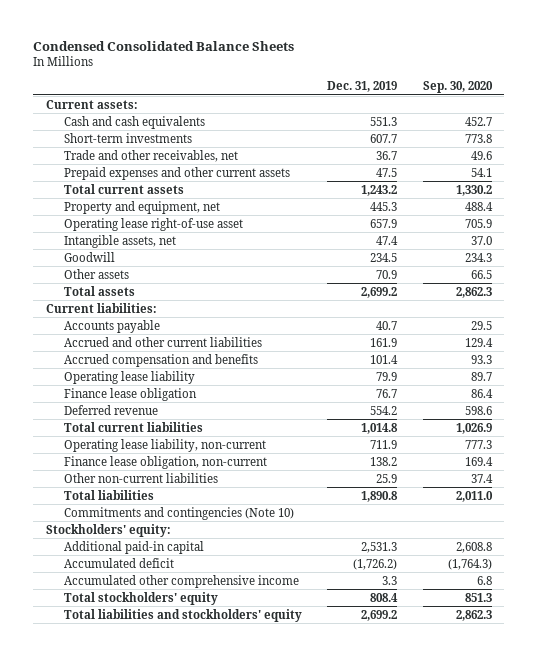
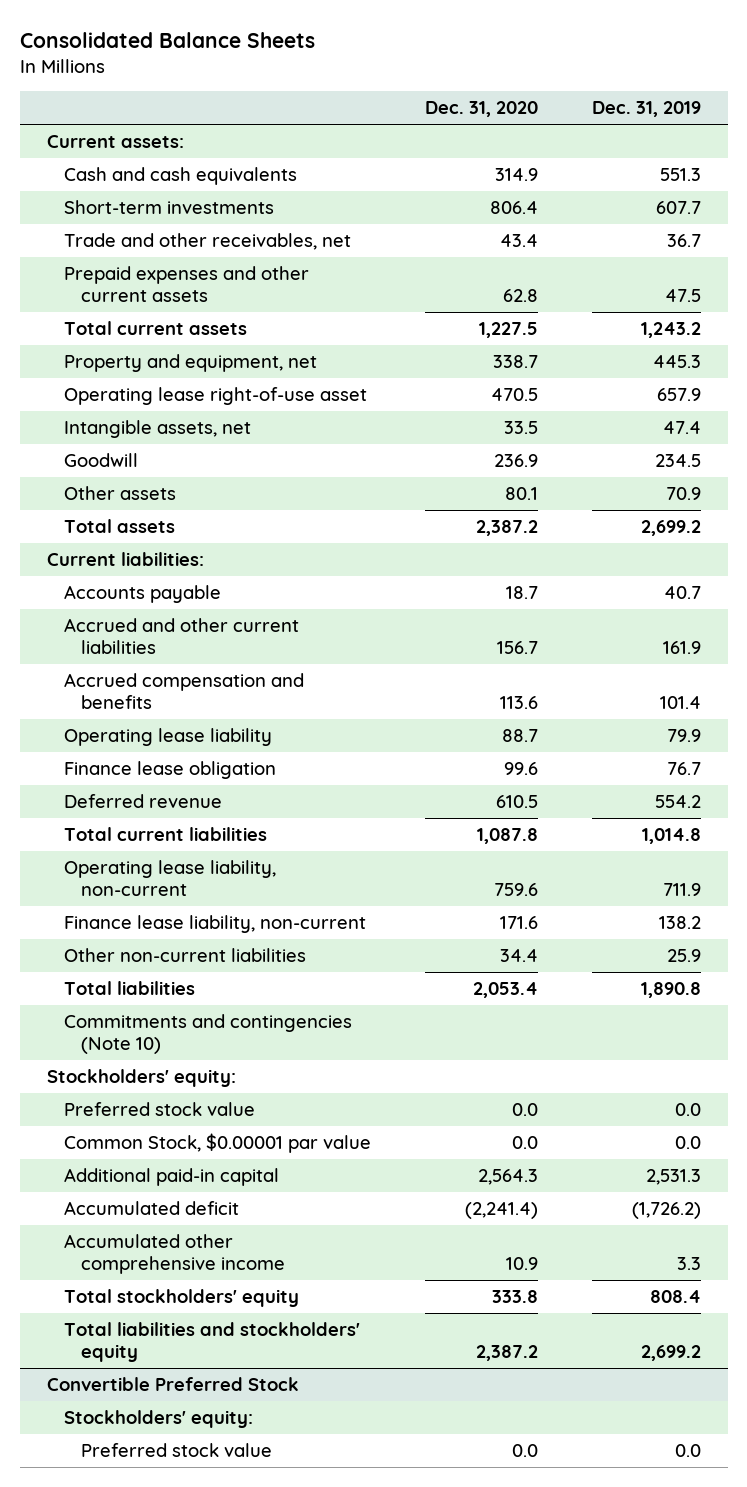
[32,40,294,51] Condensed Consolidated Balance Sheets -> [19,32,315,49] Consolidated Balance Sheets
[422,81,493,94] Sep. 30, 2020 -> none
none -> [424,101,538,118] Dec. 31, 2020
[63,455,267,469] Finance lease obligation, non-current -> [63,914,366,933] Finance lease liability, non-current
none -> [63,1101,255,1116] Preferred stock value
none -> [63,1132,371,1153] Common Stock, $0.00001 par value
none -> [46,1376,299,1391] Convertible Preferred Stock
none -> [63,1409,253,1428] Stockholders' equity:
none -> [81,1442,273,1457] Preferred stock value

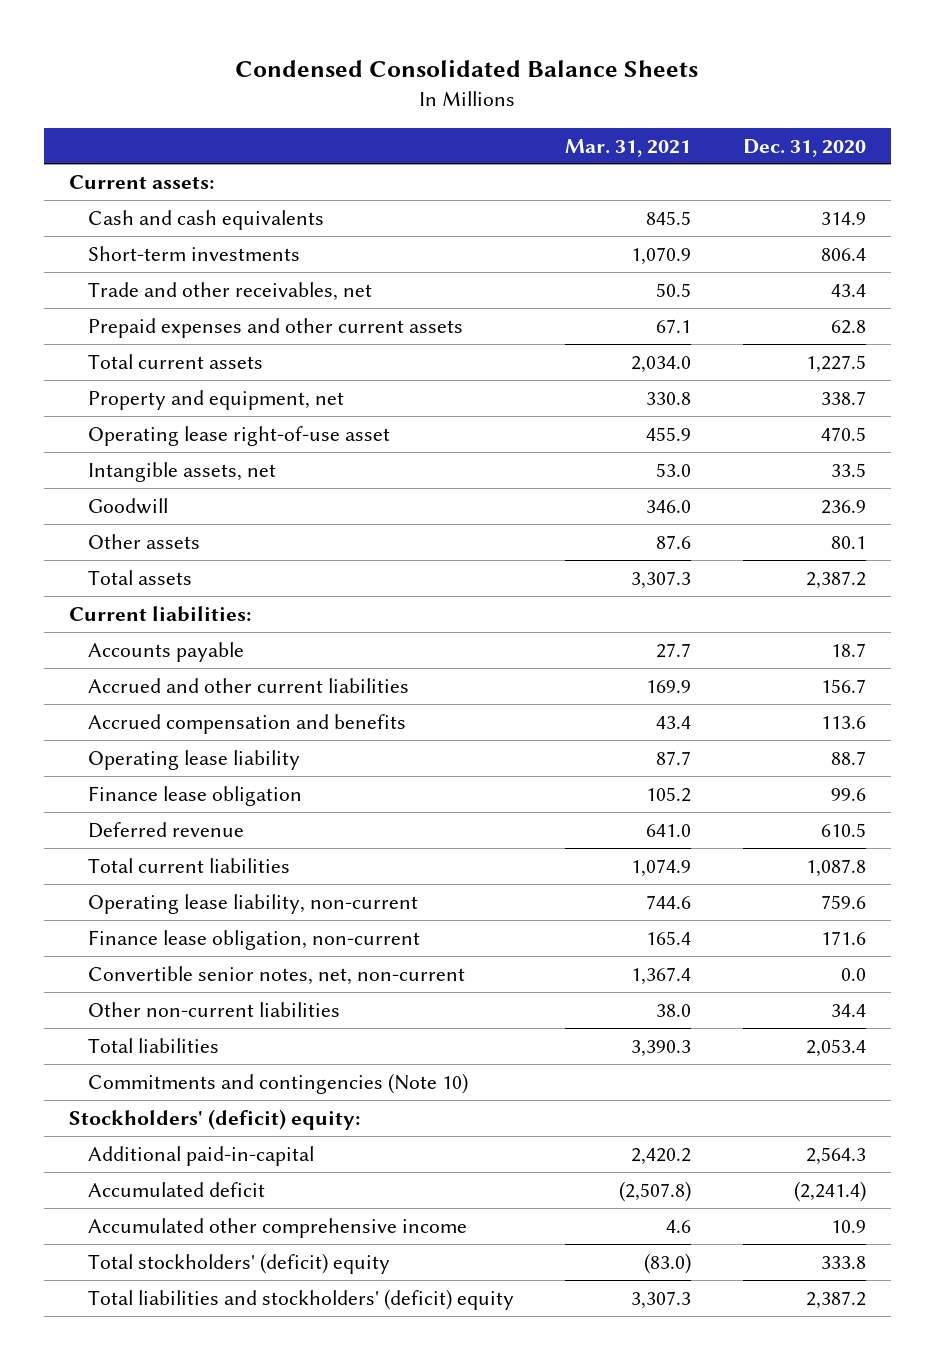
[19,32,315,49] Consolidated Balance Sheets -> [235,60,699,78] Condensed Consolidated Balance Sheets
[591,101,701,118] Dec. 31, 2019 -> none
none -> [565,138,692,157] Mar. 31, 2021
[63,914,366,933] Finance lease liability, non-current -> [87,929,420,950] Finance lease obligation, non-current
none -> [87,965,465,985] Convertible senior notes, net, non-current
[63,1101,255,1116] Preferred stock value -> none
[63,1132,371,1153] Common Stock, $0.00001 par value -> none
[46,1068,236,1087] Stockholders' equity: -> [69,1108,361,1130] Stockholders' (deficit) equity:
[63,1167,279,1186] Additional paid-in capital -> [87,1145,314,1166] Additional paid-in-capital
[46,1376,299,1391] Convertible Preferred Stock -> none
[63,1409,253,1428] Stockholders' equity: -> none
[81,1442,273,1457] Preferred stock value -> none
[63,1288,299,1307] Total stockholders' equity -> [87,1252,390,1274] Total stockholders' (deficit) equity
[63,1321,360,1362] Total liabilities and stockholders' equity -> [87,1288,514,1310] Total liabilities and stockholders' (deficit) equity

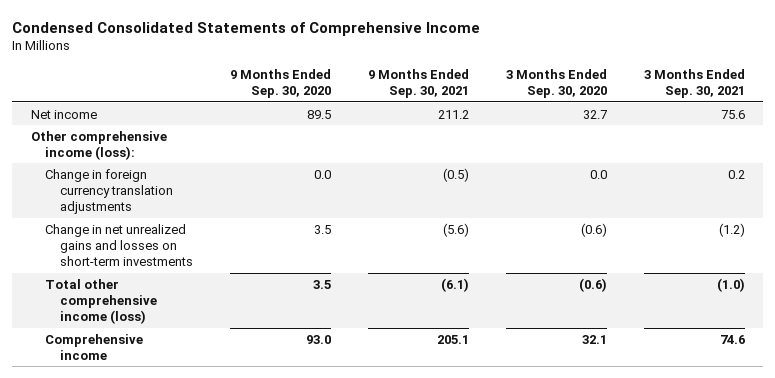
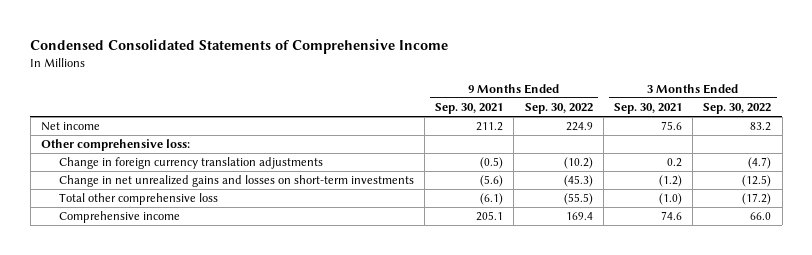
[229,69,331,99] 9 Months Ended Sep. 30, 2020 -> none
[505,69,607,99] 3 Months Ended Sep. 30, 2020 -> none
none -> [524,103,593,115] Sep. 30, 2022
none -> [703,103,772,115] Sep. 30, 2022
[30,130,167,161] Other comprehensive income (loss): -> [40,139,190,152] Other comprehensive loss:
[45,278,157,325] Total other comprehensive income (loss) -> [58,193,218,206] Total other comprehensive loss

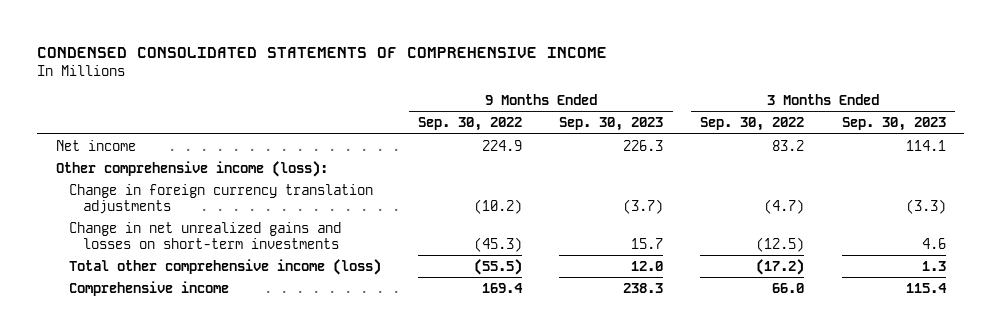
[30,38,449,54] Condensed Consolidated Statements of Comprehensive Income -> [36,47,607,59] CONDENSED CONSOLIDATED STATEMENTS OF COMPREHENSIVE INCOME
[435,103,504,115] Sep. 30, 2021 -> none
[614,103,683,115] Sep. 30, 2021 -> none
none -> [559,117,664,132] Sep. 30, 2023
none -> [841,117,946,132] Sep. 30, 2023
[40,139,190,152] Other comprehensive loss: -> [55,160,328,177] Other comprehensive income (loss):
[58,193,218,206] Total other comprehensive loss -> [69,258,382,275] Total other comprehensive income (loss)

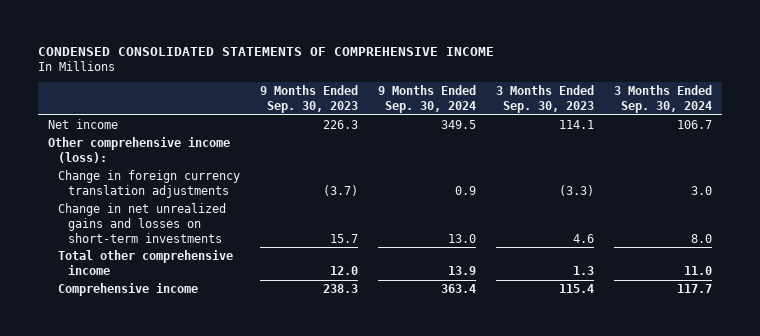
[418,117,523,132] Sep. 30, 2022 -> none
[700,117,805,132] Sep. 30, 2022 -> none
none -> [378,85,477,114] 9 Months Ended Sep. 30, 2024
none -> [614,85,713,114] 3 Months Ended Sep. 30, 2024
[69,258,382,275] Total other comprehensive income (loss) -> [58,250,234,275] Total other comprehensive income

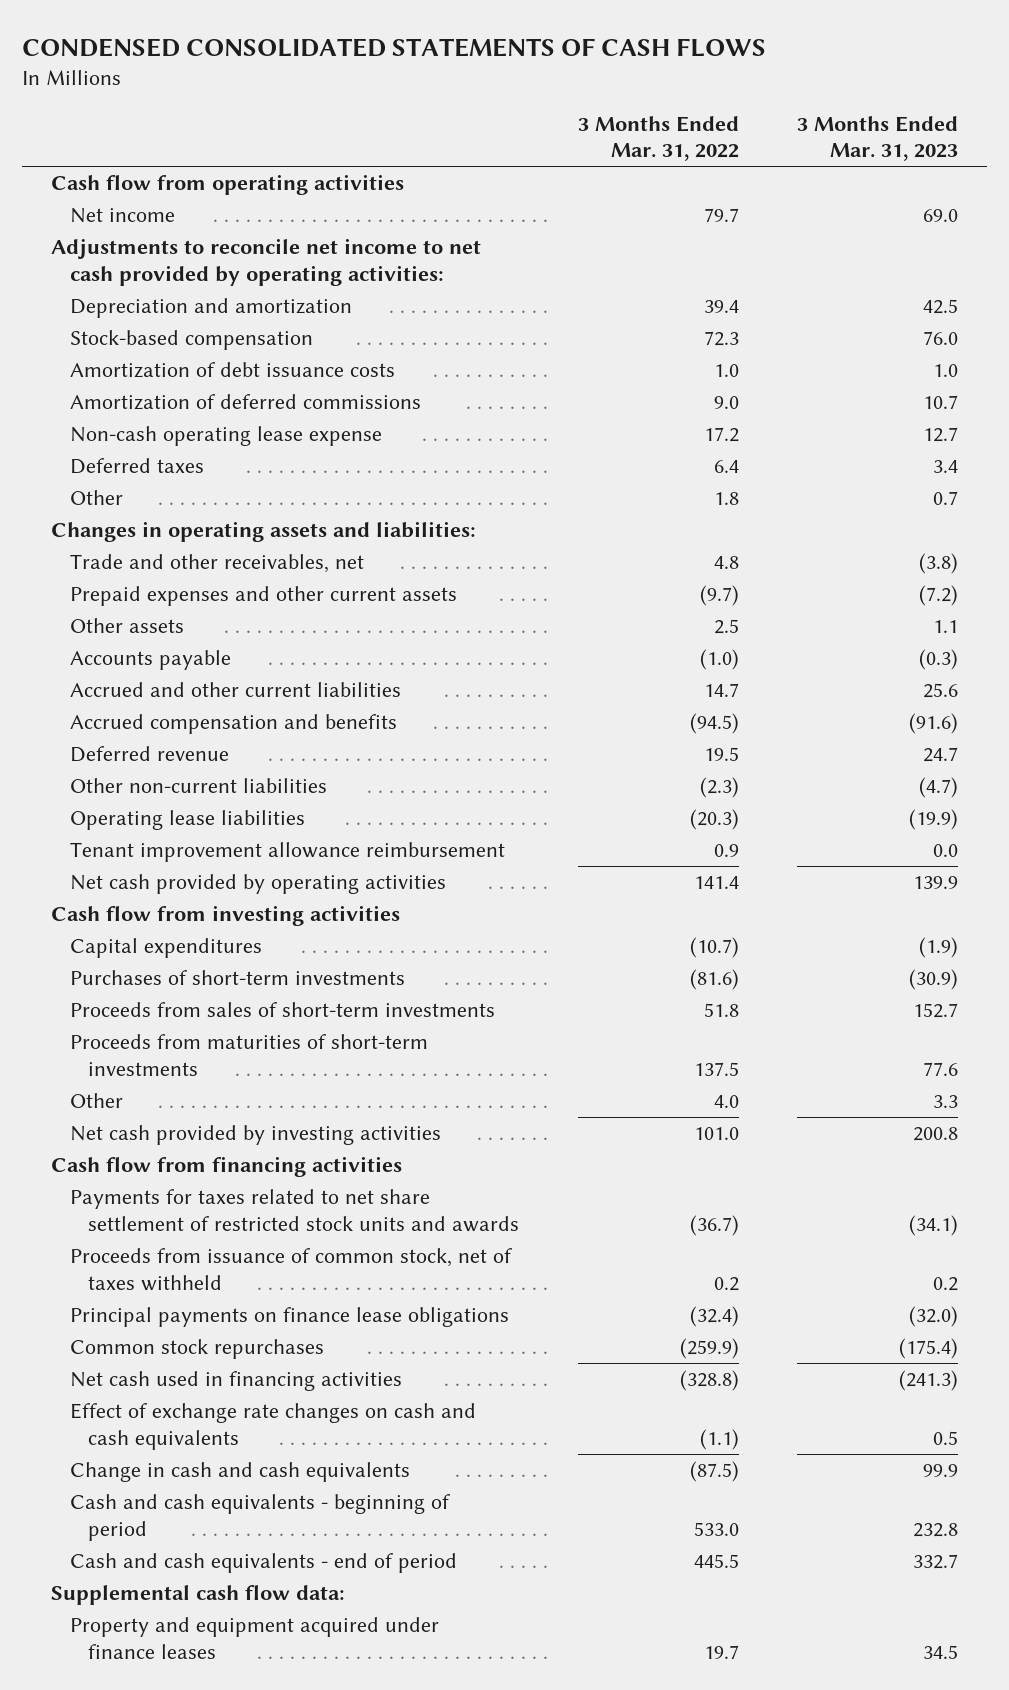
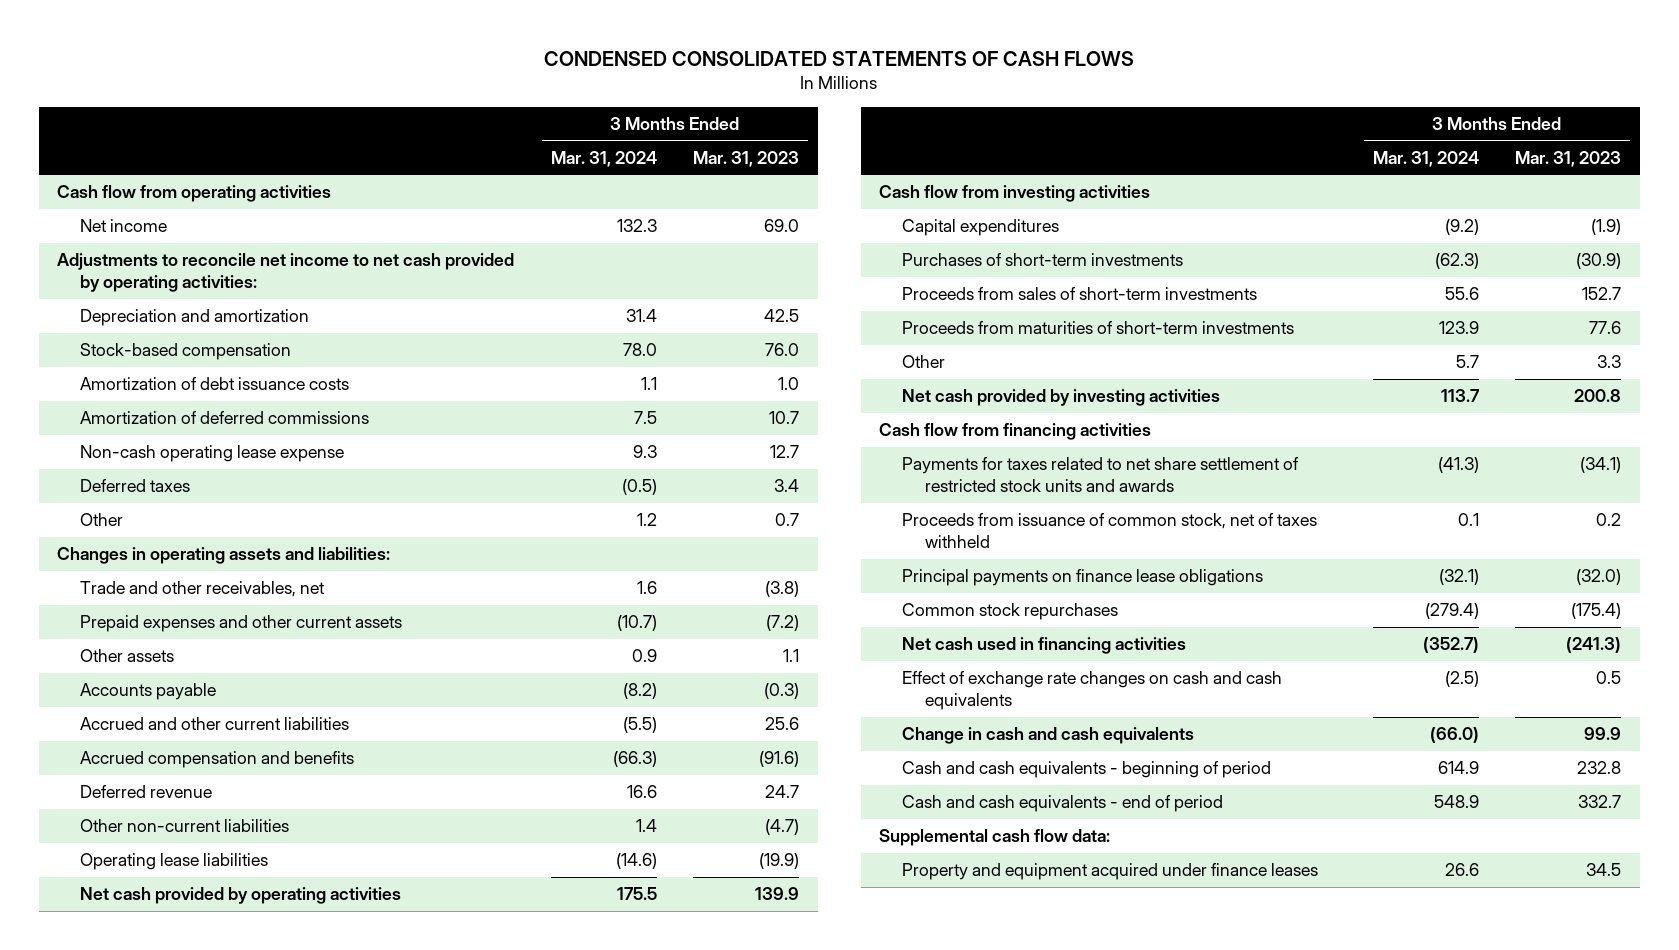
[577,115,739,162] 3 Months Ended Mar. 31, 2022 -> none
none -> [550,150,657,167] Mar. 31, 2024
[69,842,505,863] Tenant improvement allowance reimbursement -> none

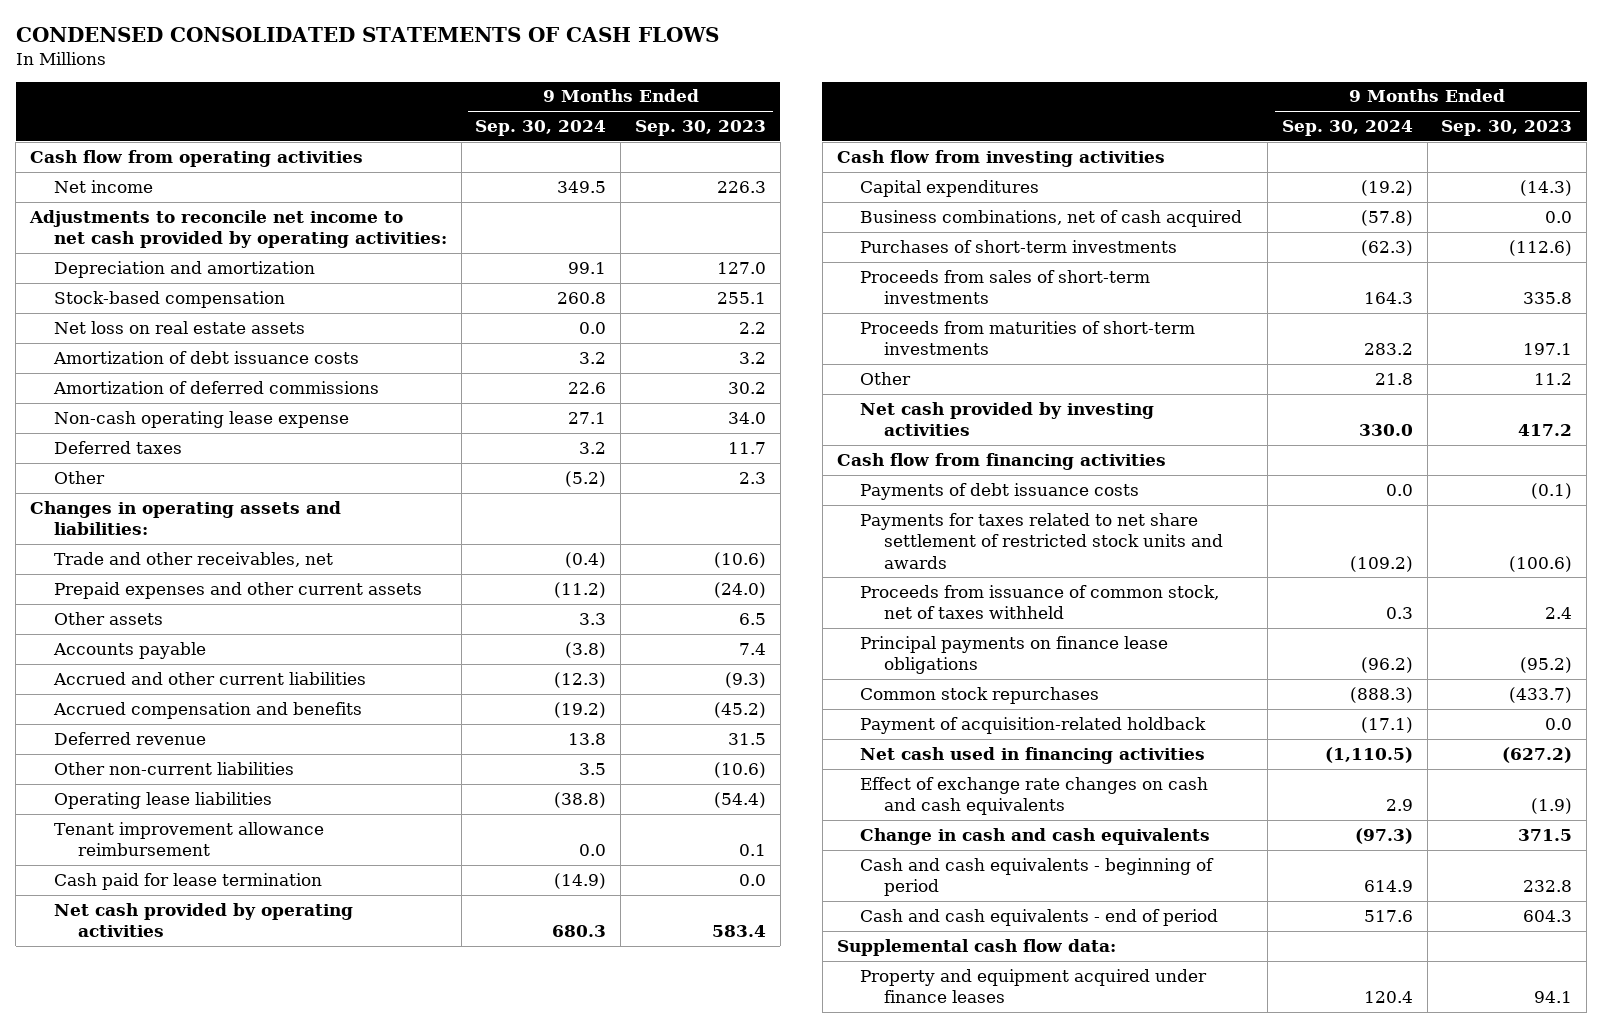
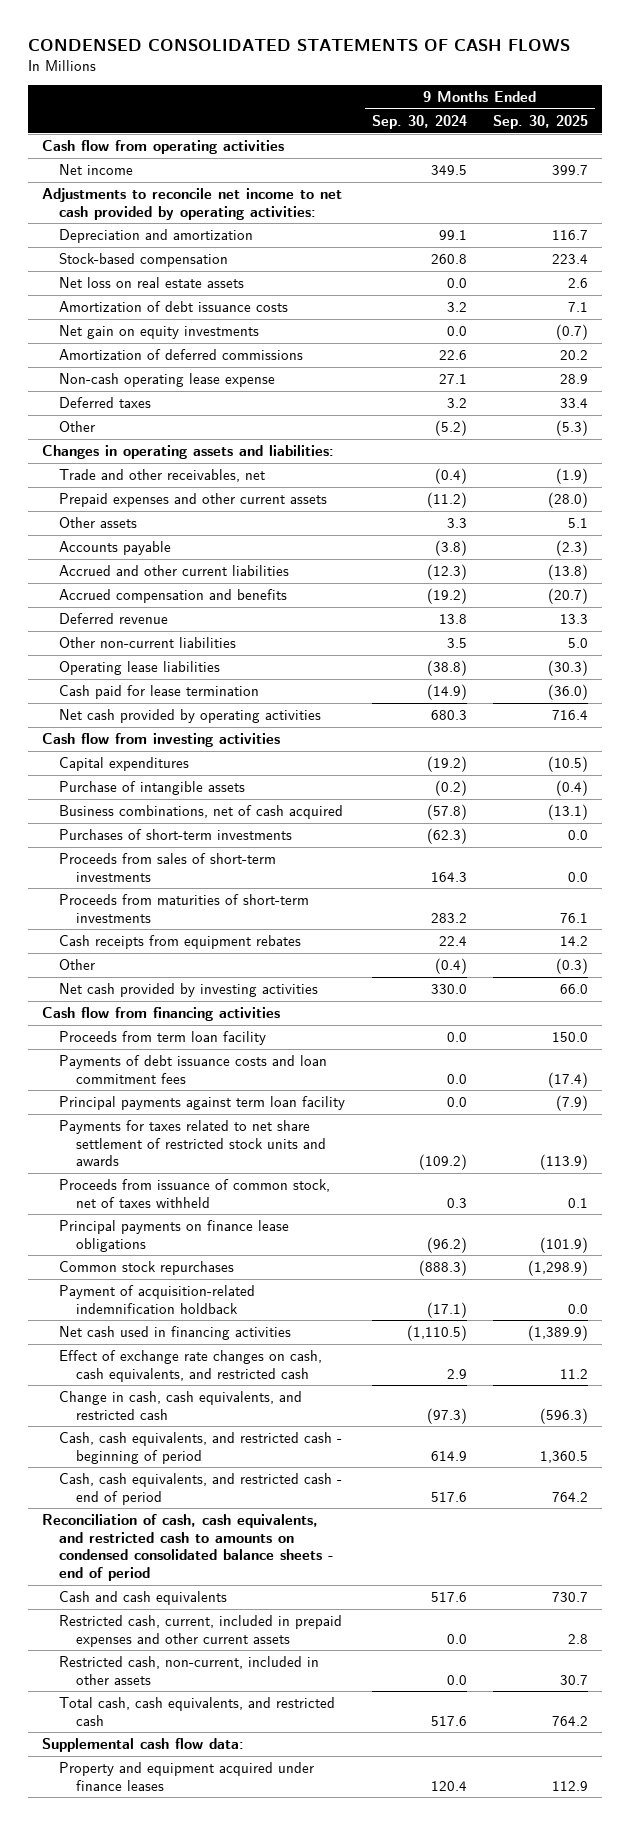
[634,120,766,137] Sep. 30, 2023 -> none
none -> [493,114,589,129] Sep. 30, 2025
none -> [58,324,259,339] Net gain on equity investments
[53,821,324,857] Tenant improvement allowance reimbursement -> none
none -> [58,780,245,795] Purchase of intangible assets
none -> [58,934,301,949] Cash receipts from equipment rebates
[1374,372,1413,385] 21.8 -> [434,957,467,974] (0.4)
none -> [58,1030,266,1045] Proceeds from term loan facility
[860,482,1140,500] Payments of debt issuance costs -> [58,1054,327,1084] Payments of debt issuance costs and loan commitment fees
none -> [58,1095,345,1110] Principal payments against term loan facility
[860,716,1207,734] Payment of acquisition-related holdback -> [58,1284,255,1314] Payment of acquisition-related indemnification holdback
[860,776,1209,816] Effect of exchange rate changes on cash and cash equivalents -> [58,1349,322,1382] Effect of exchange rate changes on cash, cash equivalents, and restricted cash
[860,827,1211,845] Change in cash and cash equivalents -> [58,1390,302,1420] Change in cash, cash equivalents, and restricted cash
[860,857,1215,897] Cash and cash equivalents - beginning of period -> [58,1431,342,1464] Cash, cash equivalents, and restricted cash - beginning of period
[860,908,1219,926] Cash and cash equivalents - end of period -> [58,1472,342,1505] Cash, cash equivalents, and restricted cash - end of period
none -> [41,1513,334,1581] Reconciliation of cash, cash equivalents, and restricted cash to amounts on condensed consolidated balance sheets - end of period
none -> [58,1590,227,1605] Cash and cash equivalents
none -> [58,1614,342,1647] Restricted cash, current, included in prepaid expenses and other current assets
none -> [58,1655,319,1685] Restricted cash, non-current, included in other assets
none -> [58,1696,335,1726] Total cash, cash equivalents, and restricted cash

